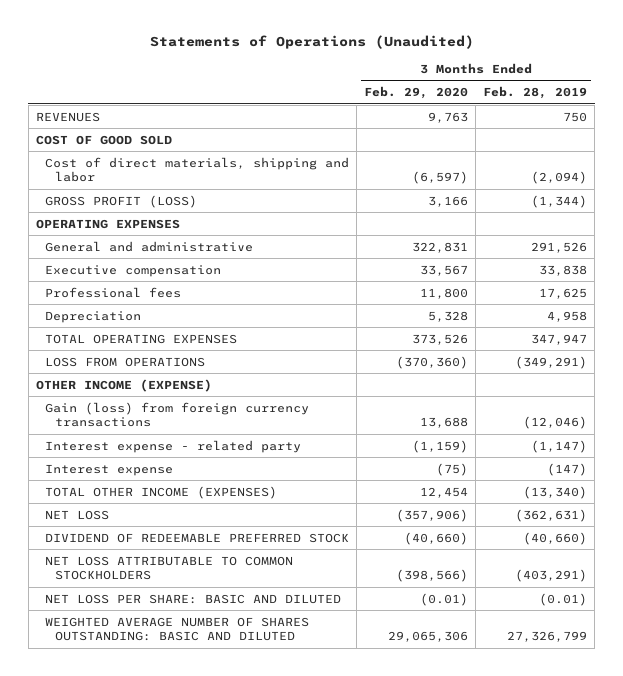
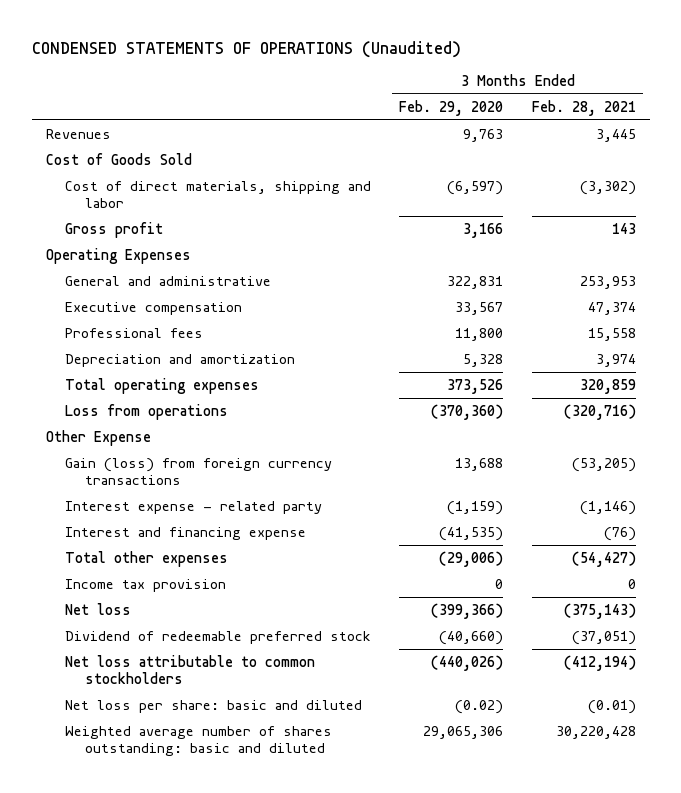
[149,34,474,49] Statements of Operations (Unaudited) -> [31,40,461,58] CONDENSED STATEMENTS OF OPERATIONS (Unaudited)
[483,86,588,100] Feb. 28, 2019 -> none
none -> [531,99,636,116] Feb. 28, 2021
[35,111,100,122] REVENUES -> [45,128,111,139] Revenues
[35,134,172,145] COST OF GOOD SOLD -> [45,152,192,165] Cost of Goods Sold
[45,194,198,208] GROSS PROFIT (LOSS) -> [65,221,164,238] Gross profit
[35,218,180,229] OPERATING EXPENSES -> [45,247,191,264] Operating Expenses
[45,310,142,323] Depreciation -> [65,353,296,367] Depreciation and amortization
[45,333,238,344] TOTAL OPERATING EXPENSES -> [65,377,260,394] Total operating expenses
[45,356,206,367] LOSS FROM OPERATIONS -> [65,403,229,420] Loss from operations
[35,378,212,392] OTHER INCOME (EXPENSE) -> [45,429,151,446] Other Expense
[45,463,174,476] Interest expense -> [65,526,307,540] Interest and financing expense
[436,462,469,476] (75) -> [439,526,504,541] (41,535)
[45,485,278,499] TOTAL OTHER INCOME (EXPENSES) -> [65,550,229,567] Total other expenses
[420,486,469,498] 12,454 -> [439,550,504,567] (29,006)
none -> [65,578,227,592] Income tax provision
[45,509,110,520] NET LOSS -> [65,602,132,615] Net loss
[396,508,469,522] (357,906) -> [431,602,504,619] (399,366)
[45,532,350,543] DIVIDEND OF REDEEMABLE PREFERRED STOCK -> [65,630,372,644] Dividend of redeemable preferred stock
[45,555,294,580] NET LOSS ATTRIBUTABLE TO COMMON STOCKHOLDERS -> [65,654,316,684] Net loss attributable to common stockholders
[396,568,469,582] (398,566) -> [431,654,504,671] (440,026)
[45,593,342,604] NET LOSS PER SHARE: BASIC AND DILUTED -> [65,699,363,713] Net loss per share: basic and diluted
[420,592,469,606] (0.01) -> [455,699,504,714] (0.02)
[45,616,310,641] WEIGHTED AVERAGE NUMBER OF SHARES OUTSTANDING: BASIC AND DILUTED -> [65,725,333,756] Weighted average number of shares outstanding: basic and diluted

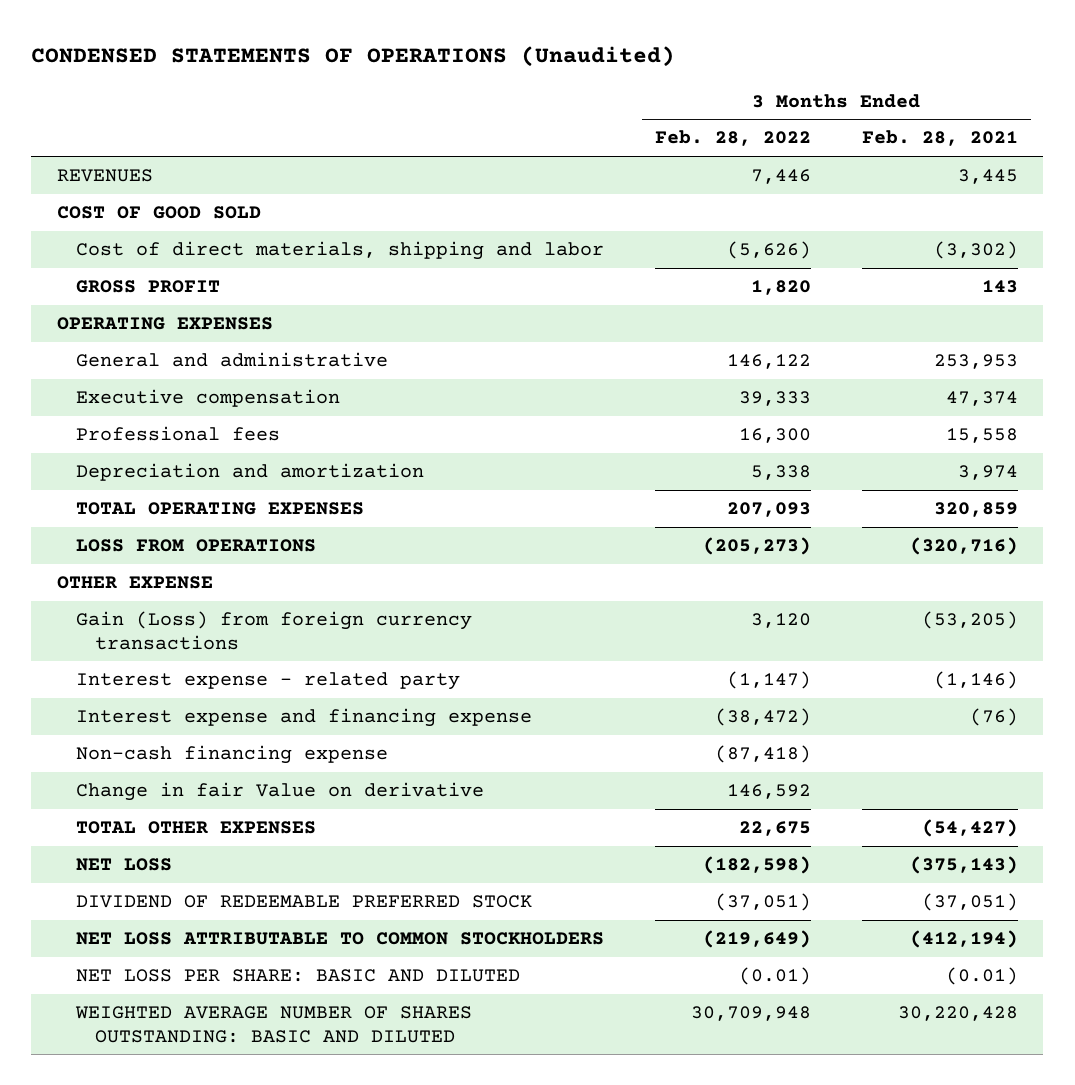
[399,99,504,116] Feb. 29, 2020 -> none
none -> [654,130,811,147] Feb. 28, 2022
[45,128,111,139] Revenues -> [56,169,153,183] REVENUES
[45,152,192,165] Cost of Goods Sold -> [56,206,261,220] COST OF GOOD SOLD
[65,221,164,238] Gross profit -> [75,280,220,294] GROSS PROFIT
[45,247,191,264] Operating Expenses -> [56,317,273,331] OPERATING EXPENSES
[65,377,260,394] Total operating expenses -> [75,502,364,516] TOTAL OPERATING EXPENSES
[65,403,229,420] Loss from operations -> [75,539,316,553] LOSS FROM OPERATIONS
[45,429,151,446] Other Expense -> [56,576,213,590] OTHER EXPENSE
[65,457,333,485] Gain (loss) from foreign currency transactions -> [75,611,472,650] Gain (Loss) from foreign currency transactions
[65,578,227,592] Income tax provision -> none
[65,526,307,540] Interest and financing expense -> [75,708,532,728] Interest expense and financing expense
none -> [75,745,388,765] Non-cash financing expense
none -> [75,782,484,802] Change in fair Value on derivative
[65,550,229,567] Total other expenses -> [75,821,316,835] TOTAL OTHER EXPENSES
[65,602,132,615] Net loss -> [75,858,172,872] NET LOSS
[65,630,372,644] Dividend of redeemable preferred stock -> [75,895,532,909] DIVIDEND OF REDEEMABLE PREFERRED STOCK
[65,654,316,684] Net loss attributable to common stockholders -> [75,932,604,946] NET LOSS ATTRIBUTABLE TO COMMON STOCKHOLDERS
[65,699,363,713] Net loss per share: basic and diluted -> [75,969,520,983] NET LOSS PER SHARE: BASIC AND DILUTED
[65,725,333,756] Weighted average number of shares outstanding: basic and diluted -> [74,1006,472,1043] WEIGHTED AVERAGE NUMBER OF SHARES OUTSTANDING: BASIC AND DILUTED

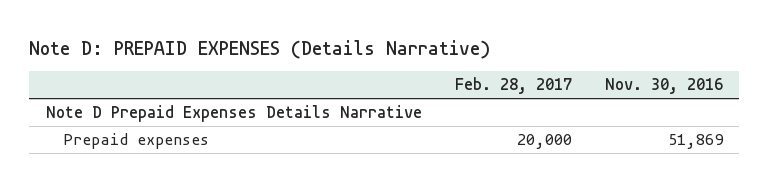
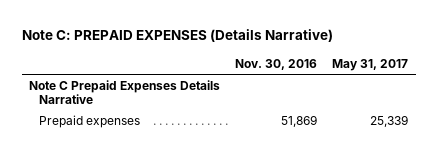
[29,39,491,59] Note D: PREPAID EXPENSES (Details Narrative) -> [22,29,334,43] Note C: PREPAID EXPENSES (Details Narrative)
[454,77,572,95] Feb. 28, 2017 -> none
none -> [332,58,409,71] May 31, 2017
[45,105,422,123] Note D Prepaid Expenses Details Narrative -> [29,80,221,104] Note C Prepaid Expenses Details Narrative

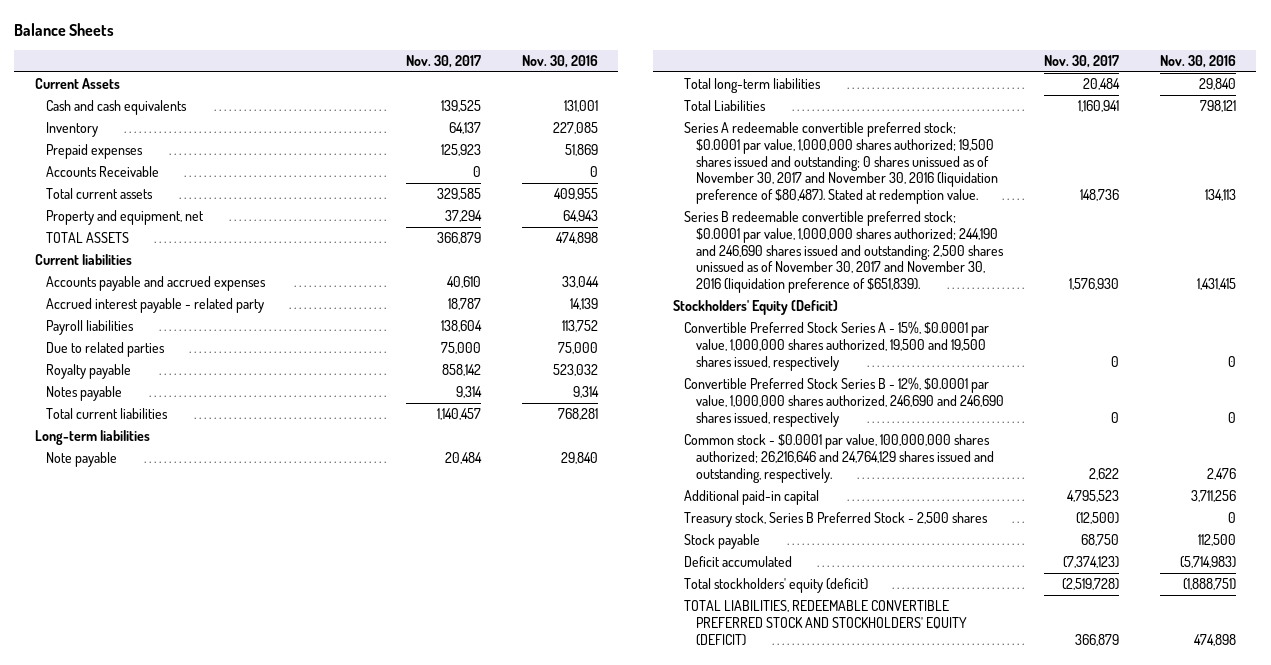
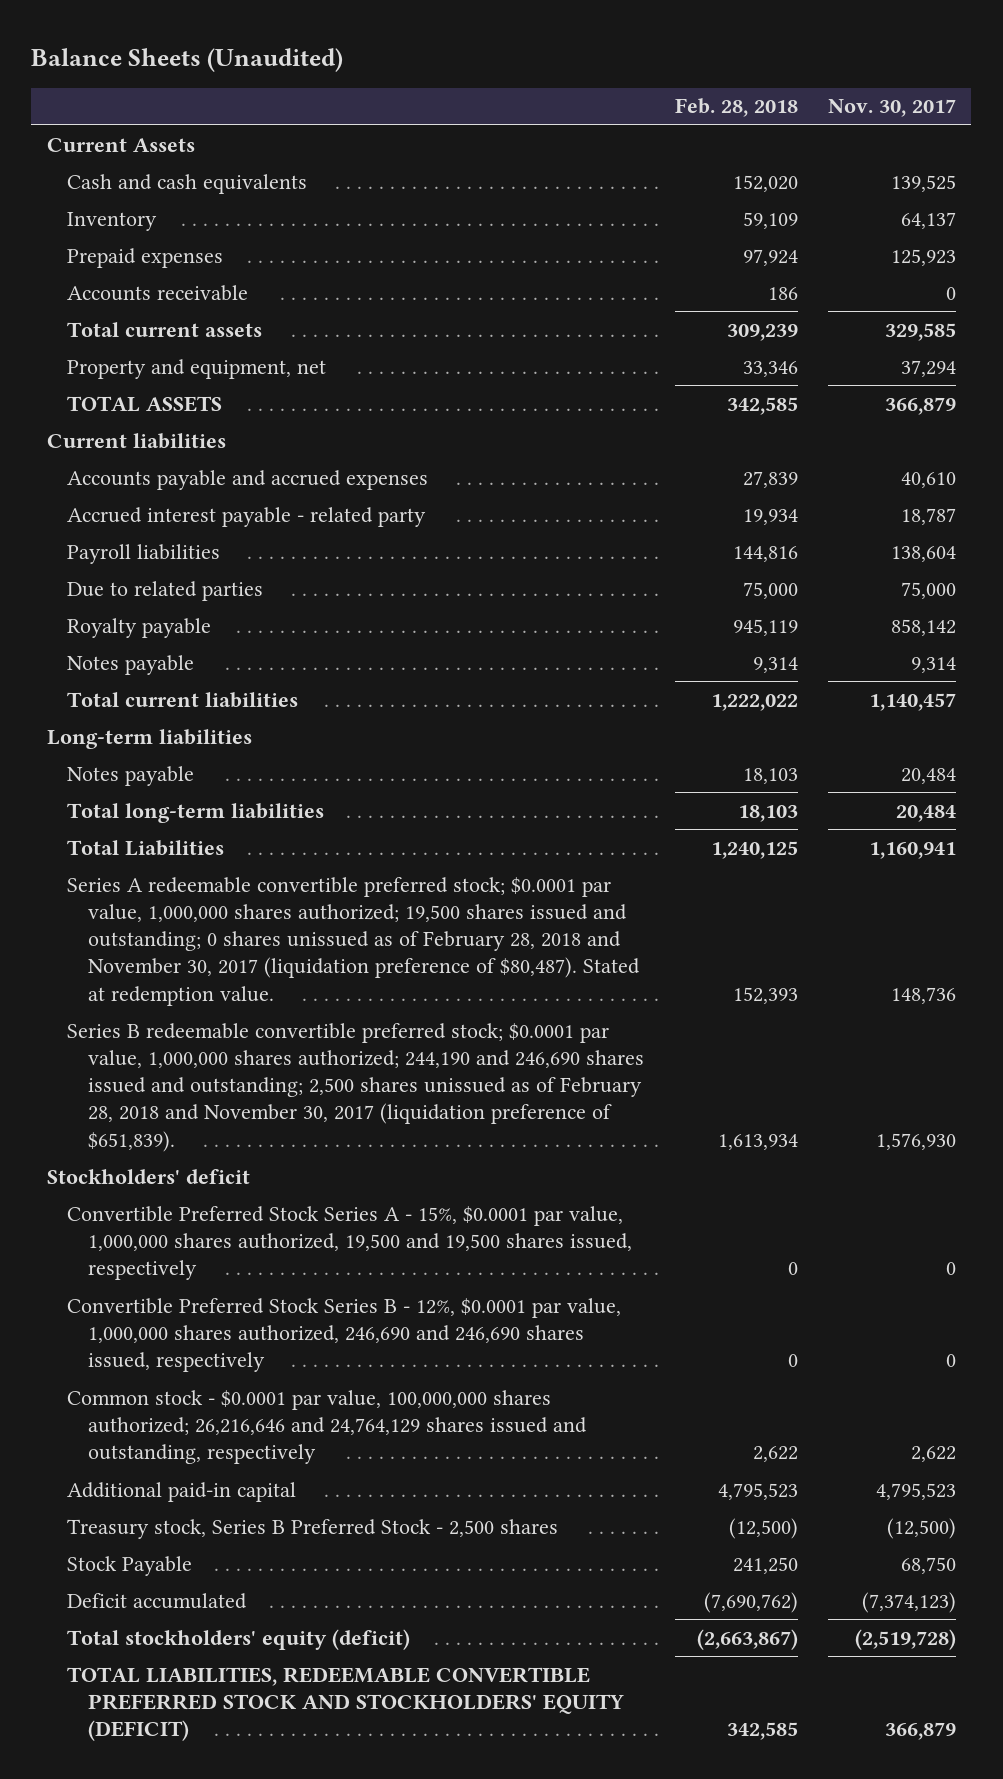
[14,23,115,37] Balance Sheets -> [31,47,344,72] Balance Sheets (Unaudited)
[521,55,598,69] Nov. 30, 2016 -> none
none -> [674,98,798,118] Feb. 28, 2018
[46,166,160,178] Accounts Receivable -> [67,284,249,301] Accounts receivable
[46,452,118,468] Note payable -> [67,765,195,786] Notes payable
[684,122,998,205] Series A redeemable convertible preferred stock; $0.0001 par value, 1,000,000 shares authorized; 19,500 shares issued and outstanding; 0 shares unissued as of November 30, 2017 and November 30, 2016 (liquidation preference of $80,487). Stated at redemption value. -> [67,876,641,1006] Series A redeemable convertible preferred stock; $0.0001 par value, 1,000,000 shares authorized; 19,500 shares issued and outstanding; 0 shares unissued as of February 28, 2018 and November 30, 2017 (liquidation preference of $80,487). Stated at redemption value.
[684,211,1004,294] Series B redeemable convertible preferred stock; $0.0001 par value, 1,000,000 shares authorized; 244,190 and 246,690 shares issued and outstanding; 2,500 shares unissued as of November 30, 2017 and November 30, 2016 (liquidation preference of $651,839). -> [67,1022,645,1152] Series B redeemable convertible preferred stock; $0.0001 par value, 1,000,000 shares authorized; 244,190 and 246,690 shares issued and outstanding; 2,500 shares unissued as of February 28, 2018 and November 30, 2017 (liquidation preference of $651,839).
[672,300,838,316] Stockholders' Equity (Deficit) -> [46,1168,250,1184] Stockholders' deficit
[684,434,994,483] Common stock - $0.0001 par value, 100,000,000 shares authorized; 26,216,646 and 24,764,129 shares issued and outstanding, respectively. -> [67,1389,588,1465] Common stock - $0.0001 par value, 100,000,000 shares authorized; 26,216,646 and 24,764,129 shares issued and outstanding, respectively
[684,534,761,550] Stock payable -> [67,1555,193,1576] Stock Payable

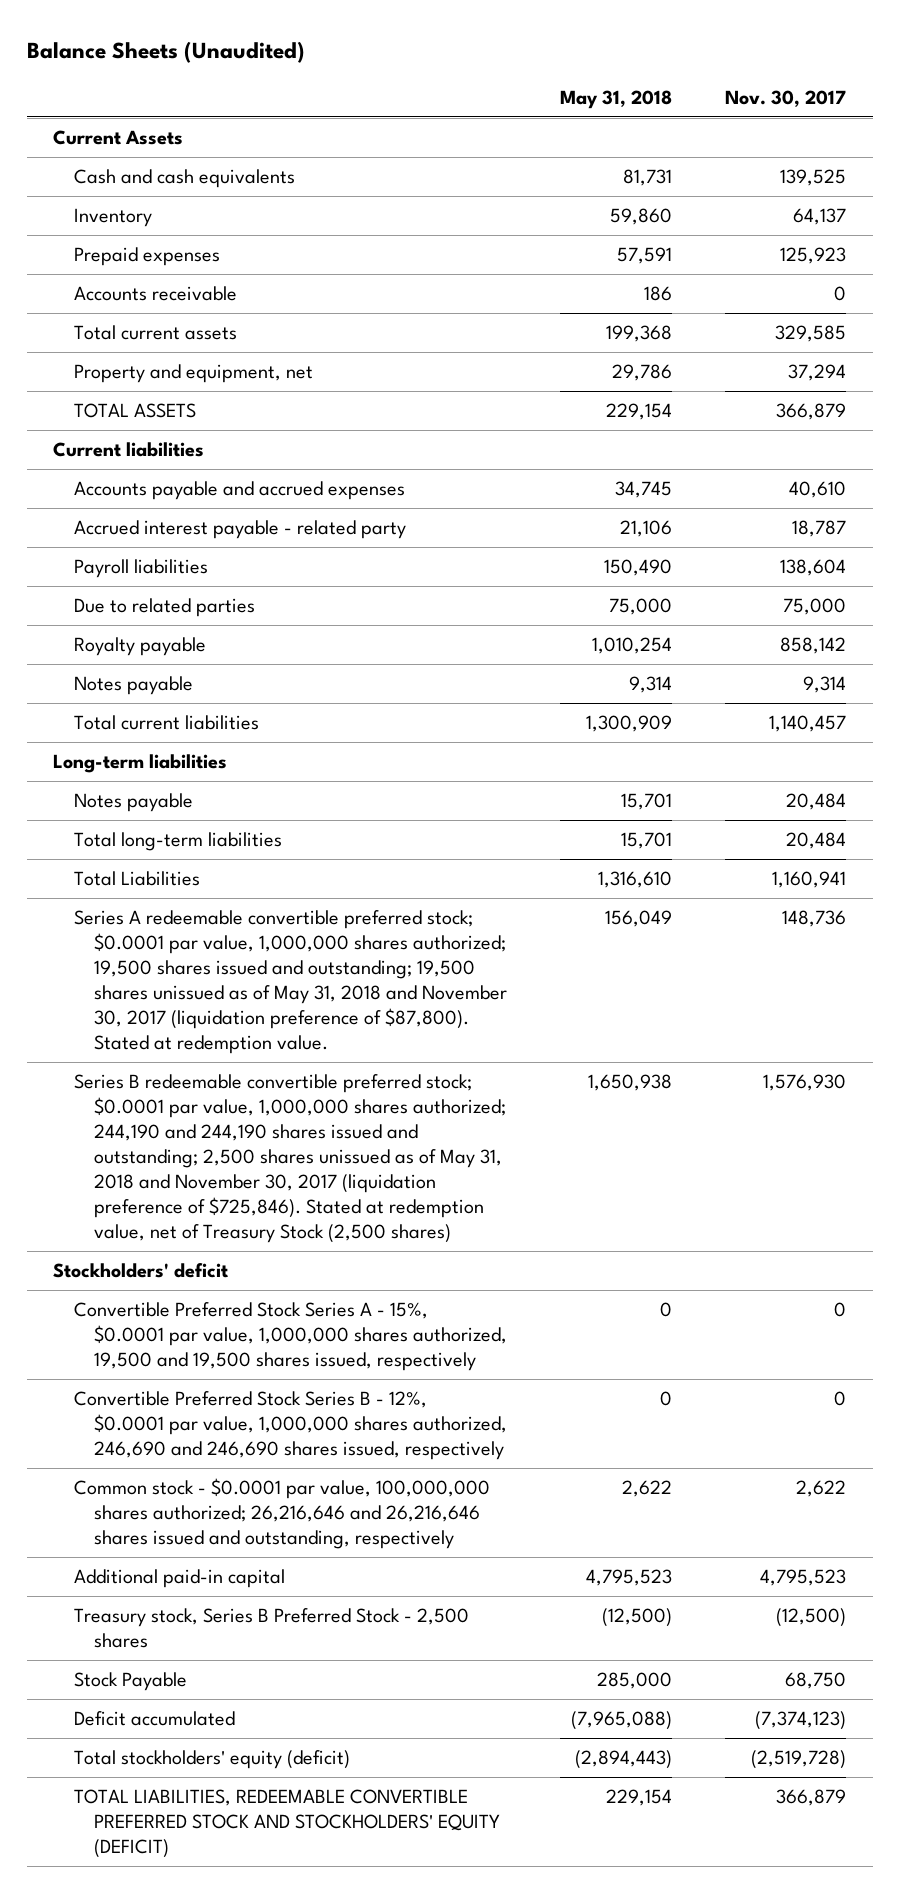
[674,98,798,118] Feb. 28, 2018 -> none
none -> [559,89,672,109] May 31, 2018
[67,876,641,1006] Series A redeemable convertible preferred stock; $0.0001 par value, 1,000,000 shares authorized; 19,500 shares issued and outstanding; 0 shares unissued as of February 28, 2018 and November 30, 2017 (liquidation preference of $80,487). Stated at redemption value. -> [73,910,507,1054] Series A redeemable convertible preferred stock; $0.0001 par value, 1,000,000 shares authorized; 19,500 shares issued and outstanding; 19,500 shares unissued as of May 31, 2018 and November 30, 2017 (liquidation preference of $87,800). Stated at redemption value.
[67,1022,645,1152] Series B redeemable convertible preferred stock; $0.0001 par value, 1,000,000 shares authorized; 244,190 and 246,690 shares issued and outstanding; 2,500 shares unissued as of February 28, 2018 and November 30, 2017 (liquidation preference of $651,839). -> [73,1074,506,1243] Series B redeemable convertible preferred stock; $0.0001 par value, 1,000,000 shares authorized; 244,190 and 244,190 shares issued and outstanding; 2,500 shares unissued as of May 31, 2018 and November 30, 2017 (liquidation preference of $725,846). Stated at redemption value, net of Treasury Stock (2,500 shares)
[67,1389,588,1465] Common stock - $0.0001 par value, 100,000,000 shares authorized; 26,216,646 and 24,764,129 shares issued and outstanding, respectively -> [73,1478,490,1549] Common stock - $0.0001 par value, 100,000,000 shares authorized; 26,216,646 and 26,216,646 shares issued and outstanding, respectively

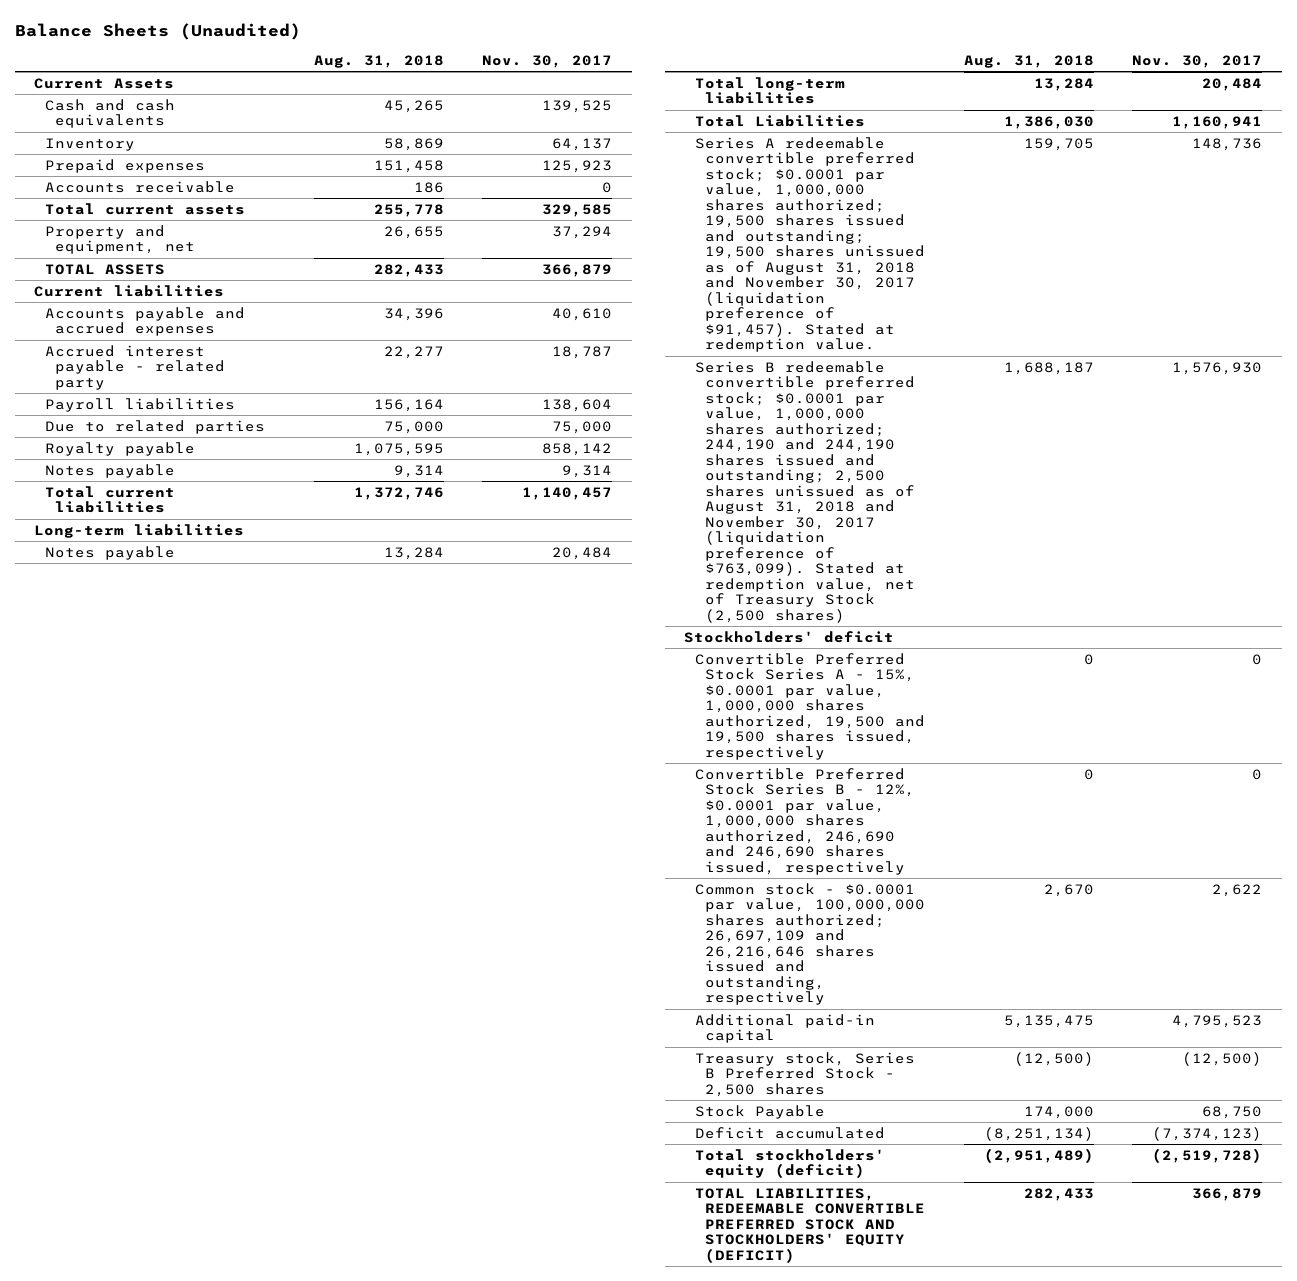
[559,89,672,109] May 31, 2018 -> none
none -> [313,54,444,68] Aug. 31, 2018
[73,910,507,1054] Series A redeemable convertible preferred stock; $0.0001 par value, 1,000,000 shares authorized; 19,500 shares issued and outstanding; 19,500 shares unissued as of May 31, 2018 and November 30, 2017 (liquidation preference of $87,800). Stated at redemption value. -> [694,136,926,353] Series A redeemable convertible preferred stock; $0.0001 par value, 1,000,000 shares authorized; 19,500 shares issued and outstanding; 19,500 shares unissued as of August 31, 2018 and November 30, 2017 (liquidation preference of $91,457). Stated at redemption value.
[73,1074,506,1243] Series B redeemable convertible preferred stock; $0.0001 par value, 1,000,000 shares authorized; 244,190 and 244,190 shares issued and outstanding; 2,500 shares unissued as of May 31, 2018 and November 30, 2017 (liquidation preference of $725,846). Stated at redemption value, net of Treasury Stock (2,500 shares) -> [694,360,916,624] Series B redeemable convertible preferred stock; $0.0001 par value, 1,000,000 shares authorized; 244,190 and 244,190 shares issued and outstanding; 2,500 shares unissued as of August 31, 2018 and November 30, 2017 (liquidation preference of $763,099). Stated at redemption value, net of Treasury Stock (2,500 shares)
[73,1478,490,1549] Common stock - $0.0001 par value, 100,000,000 shares authorized; 26,216,646 and 26,216,646 shares issued and outstanding, respectively -> [694,882,926,1006] Common stock - $0.0001 par value, 100,000,000 shares authorized; 26,697,109 and 26,216,646 shares issued and outstanding, respectively

